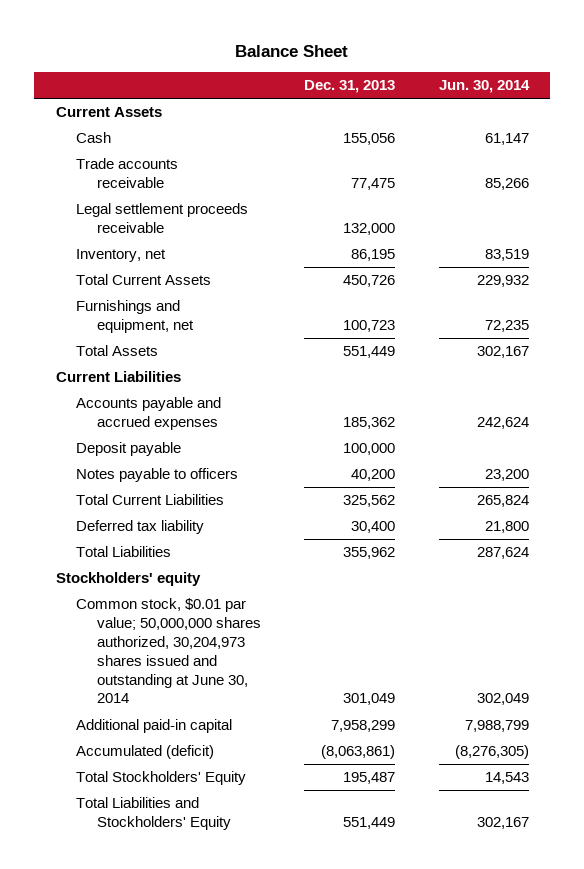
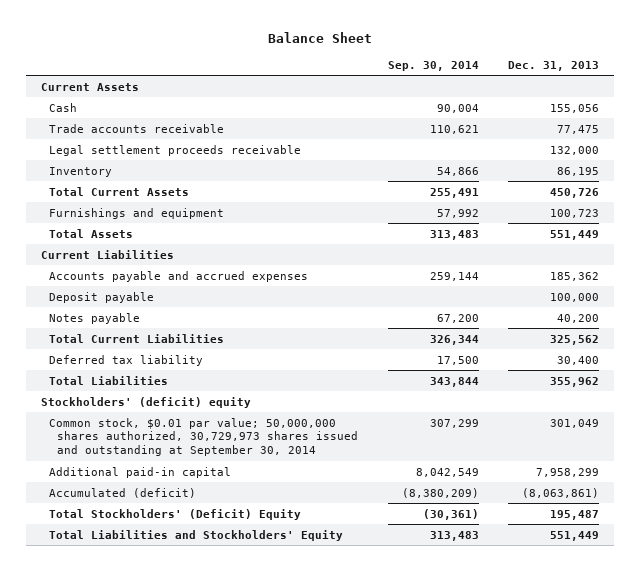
[438,80,530,94] Jun. 30, 2014 -> none
none -> [387,60,479,71] Sep. 30, 2014
[76,249,167,263] Inventory, net -> [48,166,112,177] Inventory
[76,300,194,334] Furnishings and equipment, net -> [48,207,224,219] Furnishings and equipment
[76,468,239,483] Notes payable to officers -> [48,312,140,324] Notes payable
[55,572,201,587] Stockholders' equity -> [40,396,251,408] Stockholders' (deficit) equity
[76,598,261,704] Common stock, $0.01 par value; 50,000,000 shares authorized, 30,204,973 shares issued and outstanding at June 30, 2014 -> [48,417,359,456] Common stock, $0.01 par value; 50,000,000 shares authorized, 30,729,973 shares issued and outstanding at September 30, 2014
[76,771,247,786] Total Stockholders' Equity -> [48,508,301,520] Total Stockholders' (Deficit) Equity

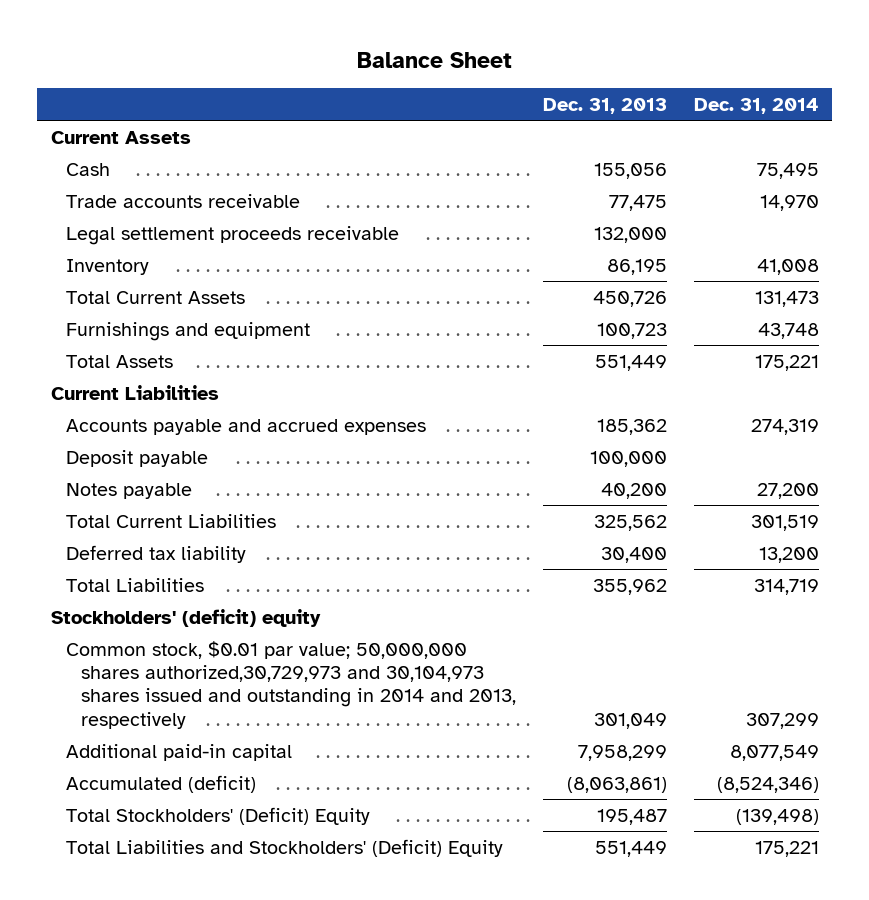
[387,60,479,71] Sep. 30, 2014 -> none
none -> [693,97,819,114] Dec. 31, 2014
[48,417,359,456] Common stock, $0.01 par value; 50,000,000 shares authorized, 30,729,973 shares issued and outstanding at September 30, 2014 -> [65,640,517,729] Common stock, $0.01 par value; 50,000,000 shares authorized,30,729,973 and 30,104,973 shares issued and outstanding in 2014 and 2013, respectively
[48,529,343,541] Total Liabilities and Stockholders' Equity -> [65,838,503,857] Total Liabilities and Stockholders' (Deficit) Equity

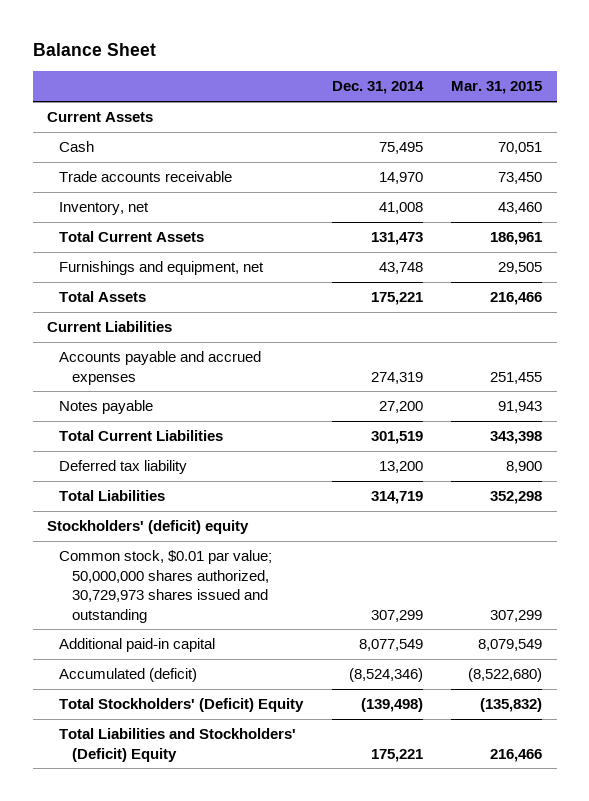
[543,97,668,114] Dec. 31, 2013 -> none
none -> [451,81,543,95] Mar. 31, 2015
[65,225,399,245] Legal settlement proceeds receivable -> none
[65,258,149,275] Inventory -> [59,202,150,216] Inventory, net
[65,321,310,341] Furnishings and equipment -> [59,261,265,276] Furnishings and equipment, net
[65,449,208,467] Deposit payable -> none
[65,640,517,729] Common stock, $0.01 par value; 50,000,000 shares authorized,30,729,973 and 30,104,973 shares issued and outstanding in 2014 and 2013, respectively -> [59,550,273,623] Common stock, $0.01 par value; 50,000,000 shares authorized, 30,729,973 shares issued and outstanding

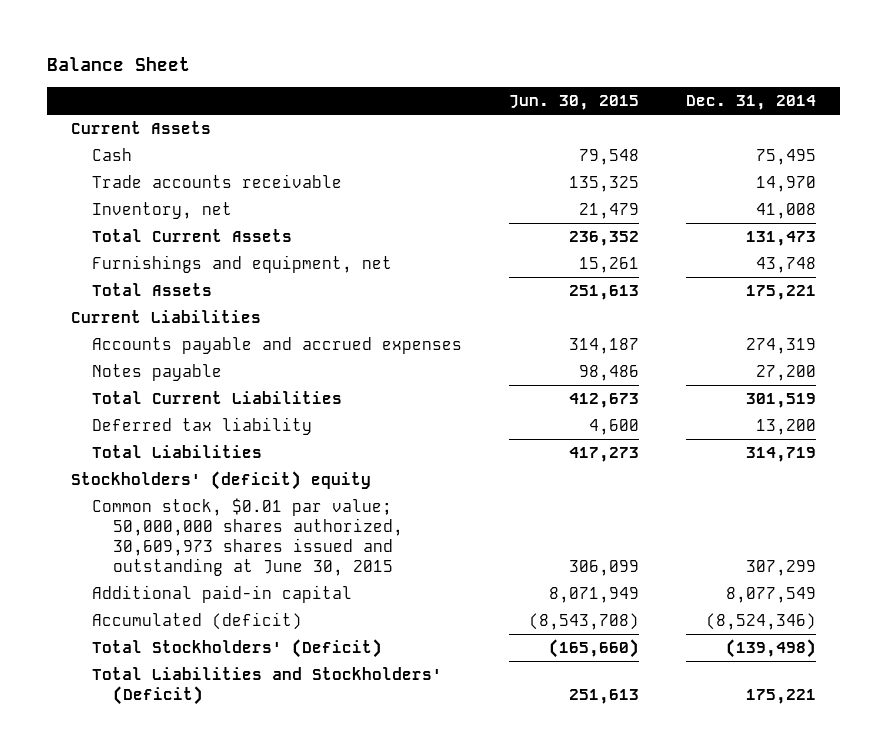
[451,81,543,95] Mar. 31, 2015 -> none
none -> [509,95,640,111] Jun. 30, 2015
[59,550,273,623] Common stock, $0.01 par value; 50,000,000 shares authorized, 30,729,973 shares issued and outstanding -> [91,497,403,577] Common stock, $0.01 par value; 50,000,000 shares authorized, 30,609,973 shares issued and outstanding at June 30, 2015
[59,698,305,713] Total Stockholders' (Deficit) Equity -> [91,638,382,658] Total Stockholders' (Deficit)
[59,728,297,762] Total Liabilities and Stockholders' (Deficit) Equity -> [91,666,442,706] Total Liabilities and Stockholders' (Deficit)

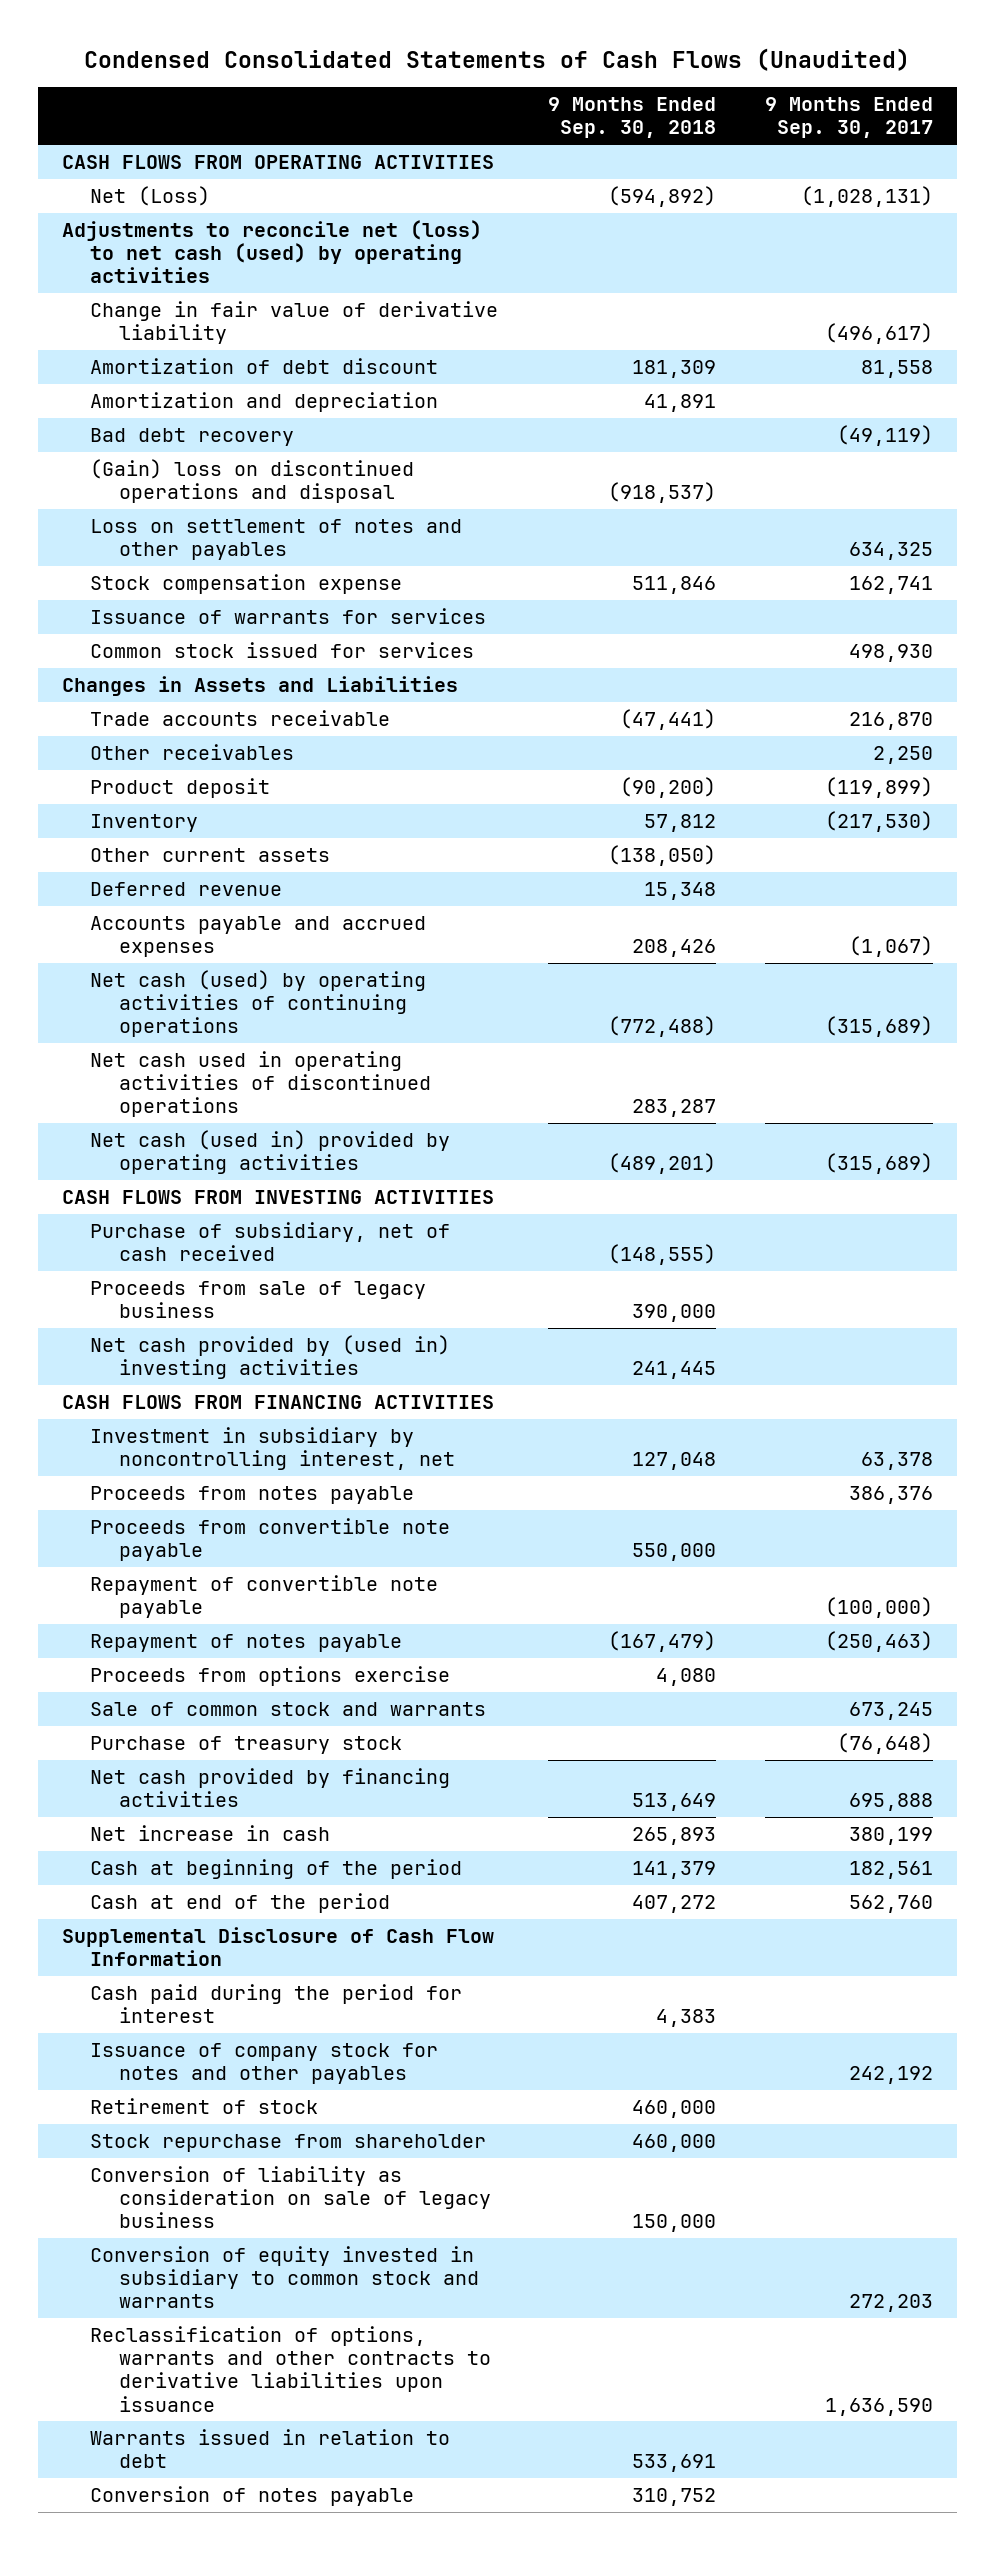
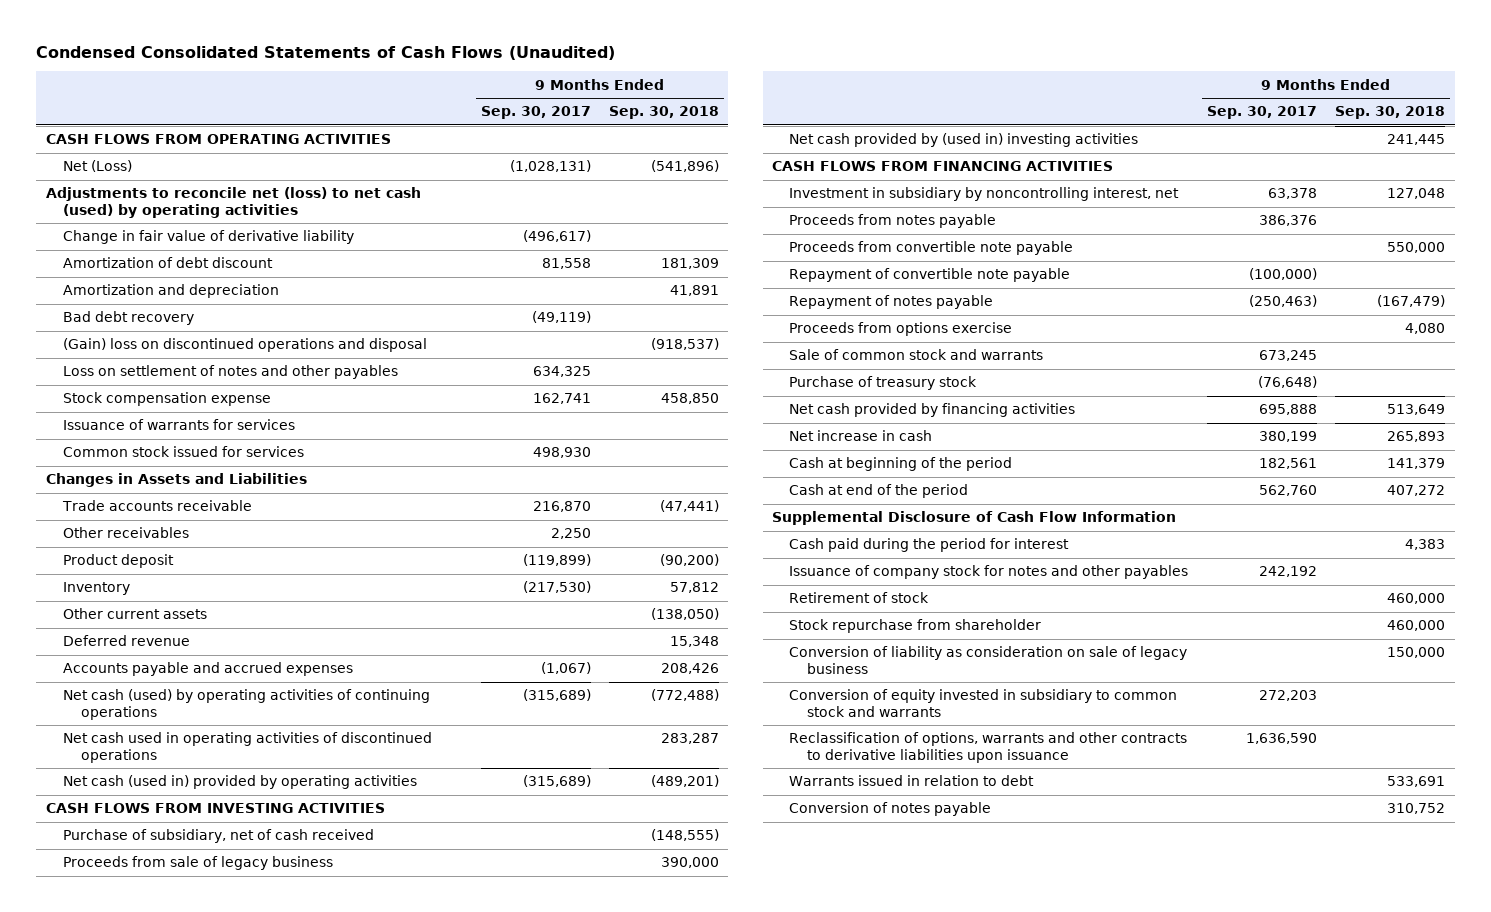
[607,186,716,208] (594,892) -> [651,160,720,173] (541,896)
[631,576,716,595] 511,846 -> [661,393,720,405] 458,850

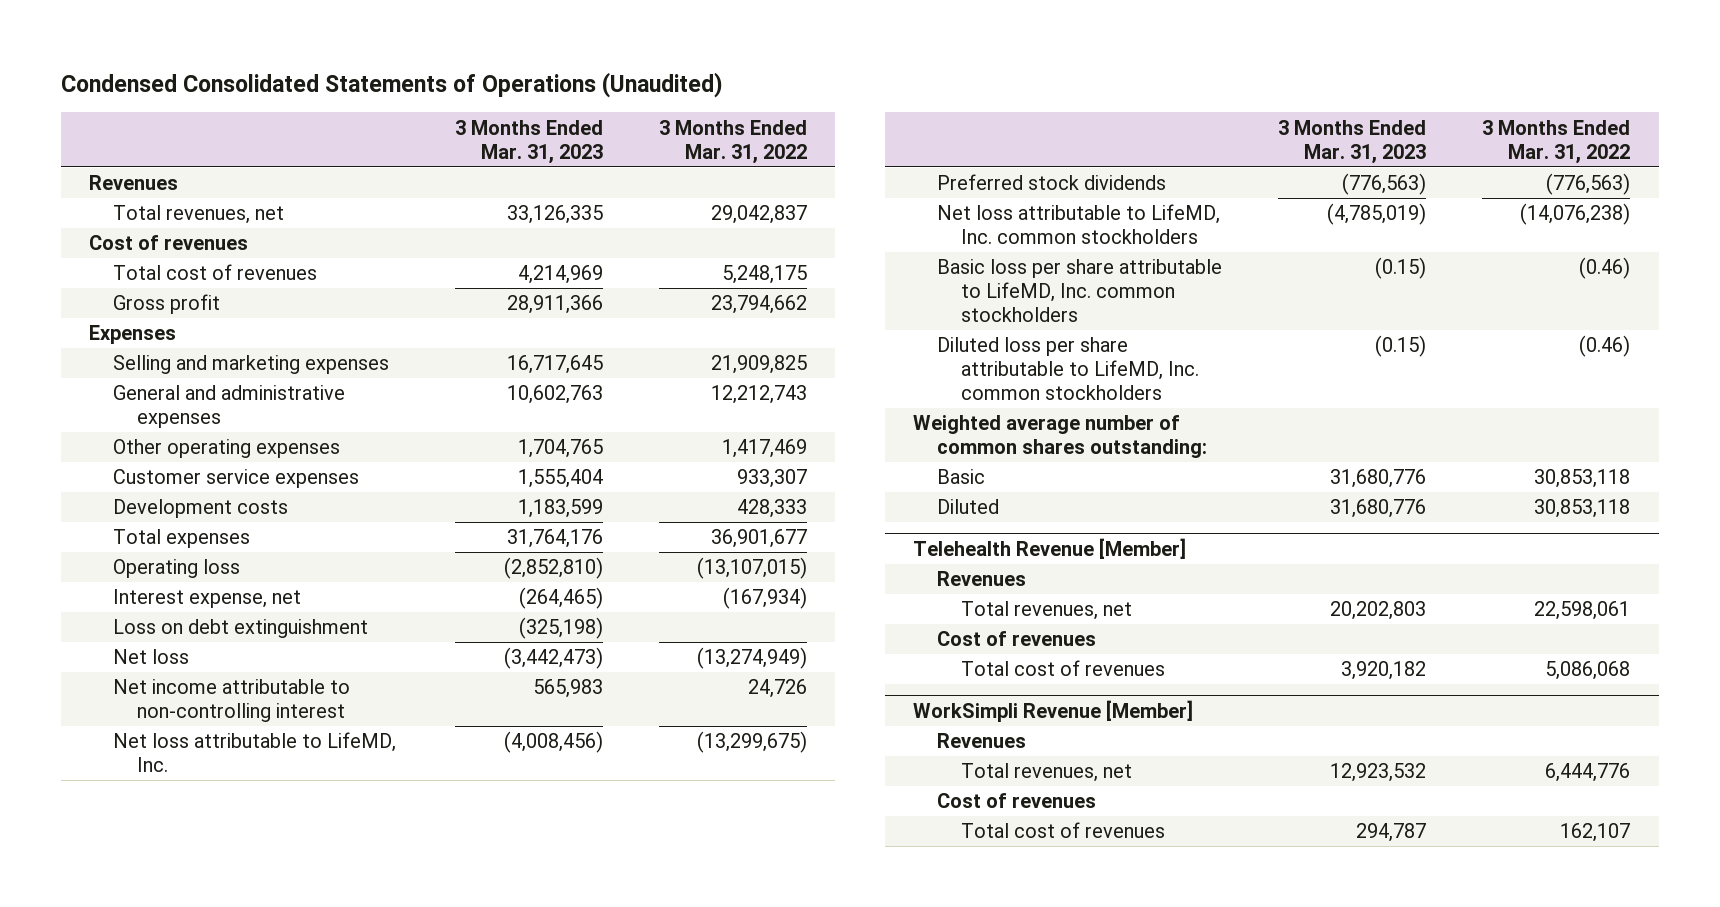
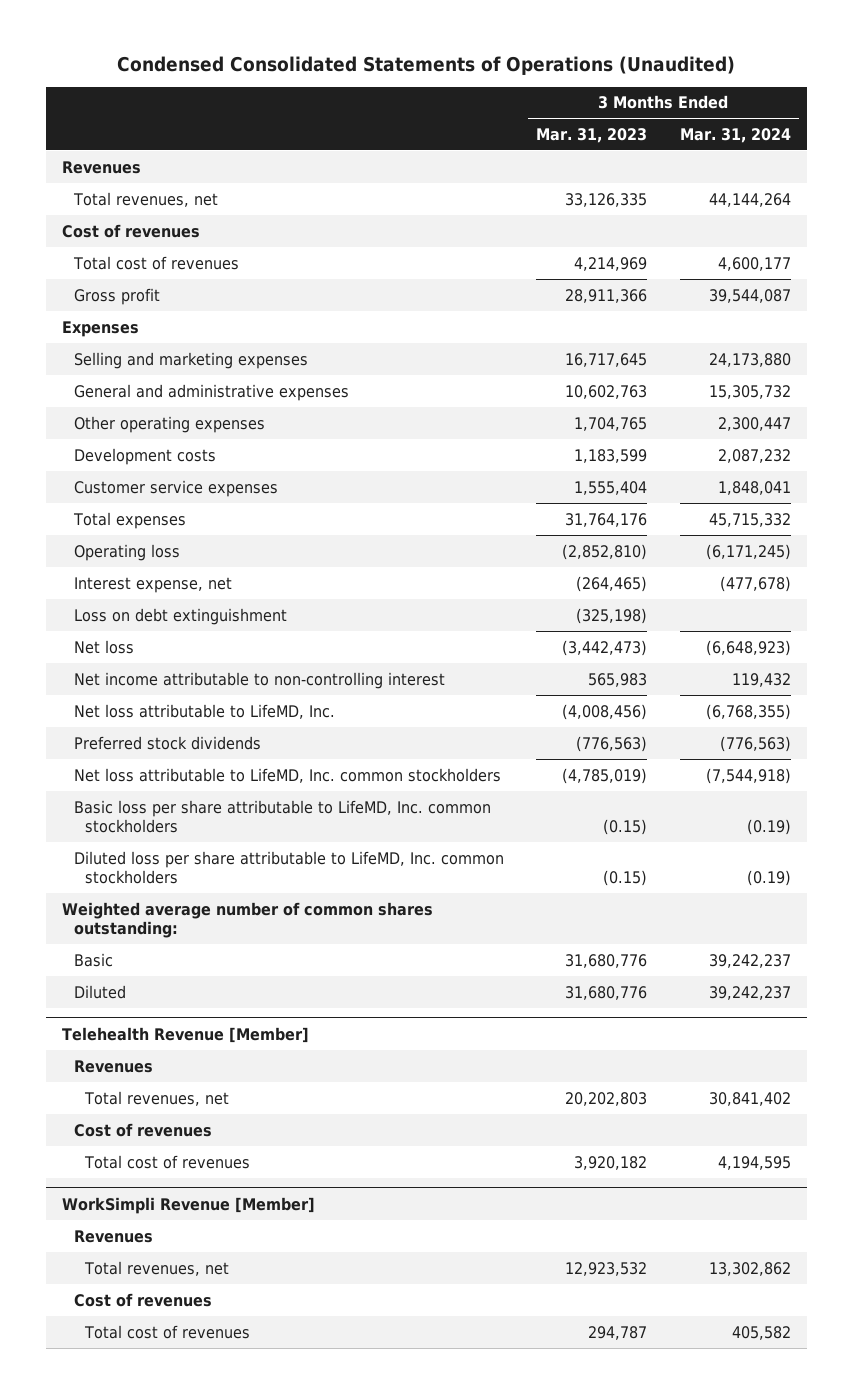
[658,119,807,164] 3 Months Ended Mar. 31, 2022 -> none
none -> [679,127,791,143] Mar. 31, 2024
[113,469,360,489] Customer service expenses -> [73,479,278,497] Customer service expenses

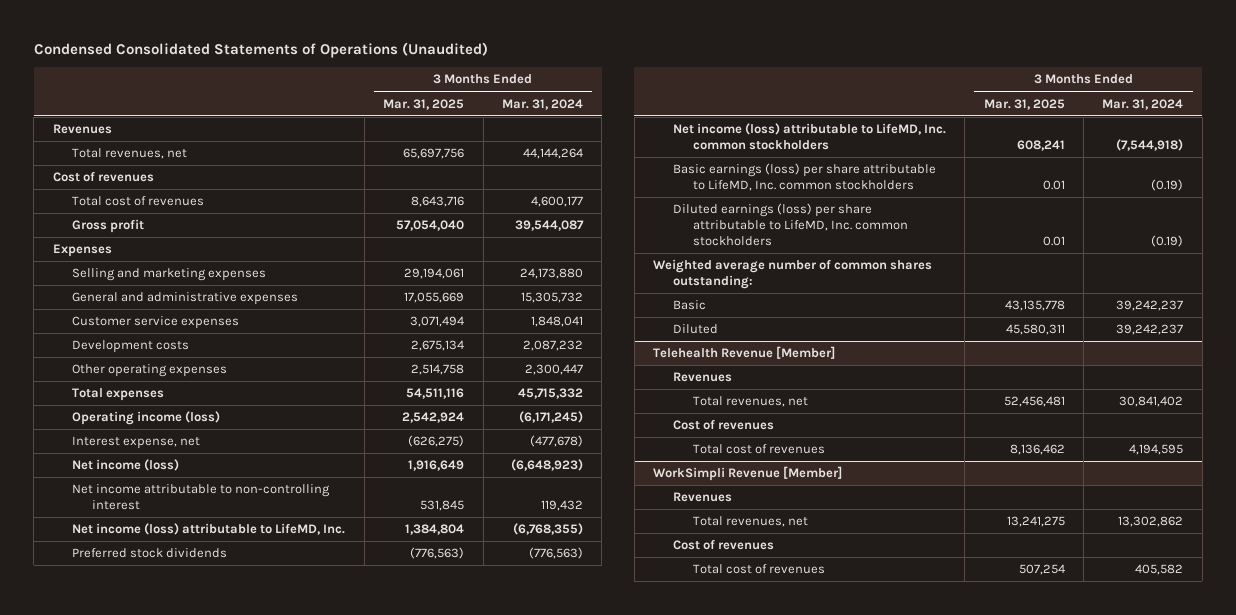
[536,127,648,143] Mar. 31, 2023 -> none
none -> [383,98,465,110] Mar. 31, 2025
[73,447,216,465] Development costs -> [72,340,190,354] Development costs
[73,415,265,433] Other operating expenses -> [72,364,228,378] Other operating expenses
[73,543,180,561] Operating loss -> [72,411,221,426] Operating income (loss)
[73,607,287,625] Loss on debt extinguishment -> none
[73,639,134,654] Net loss -> [72,459,180,472] Net income (loss)
[73,703,335,719] Net loss attributable to LifeMD, Inc. -> [72,523,346,536] Net income (loss) attributable to LifeMD, Inc.
[73,767,501,783] Net loss attributable to LifeMD, Inc. common stockholders -> [673,123,947,150] Net income (loss) attributable to LifeMD, Inc. common stockholders
[73,799,491,834] Basic loss per share attributable to LifeMD, Inc. common stockholders -> [673,163,937,191] Basic earnings (loss) per share attributable to LifeMD, Inc. common stockholders
[73,850,504,885] Diluted loss per share attributable to LifeMD, Inc. common stockholders -> [673,203,909,246] Diluted earnings (loss) per share attributable to LifeMD, Inc. common stockholders

